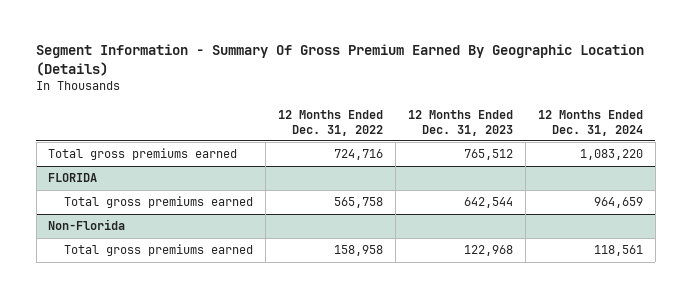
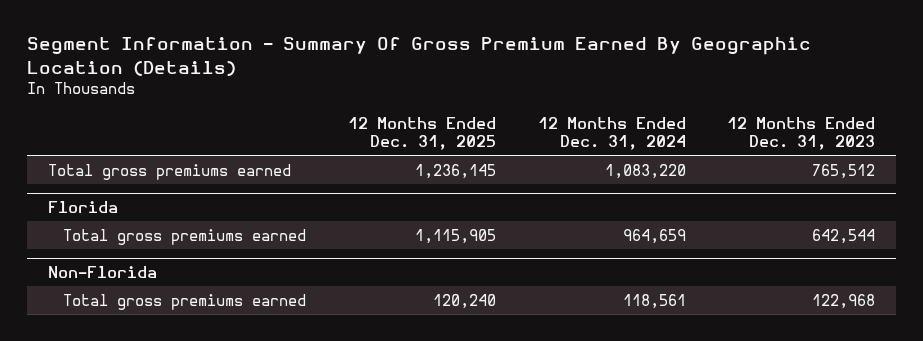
[278,109,384,136] 12 Months Ended Dec. 31, 2022 -> none
none -> [347,116,496,150] 12 Months Ended Dec. 31, 2025
[48,173,98,183] FLORIDA -> [47,200,118,213] Florida

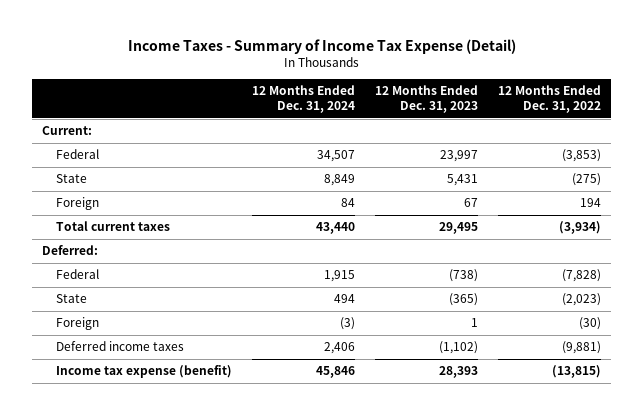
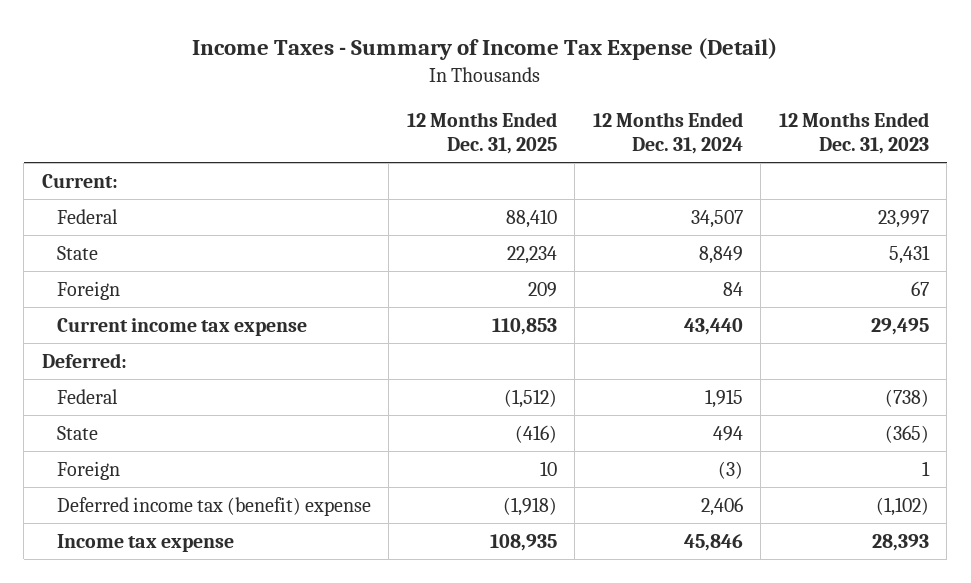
[497,85,601,114] 12 Months Ended Dec. 31, 2022 -> none
none -> [406,112,557,154] 12 Months Ended Dec. 31, 2025
[55,221,170,232] Total current taxes -> [56,317,307,336] Current income tax expense
[55,341,184,352] Deferred income taxes -> [56,496,371,516] Deferred income tax (benefit) expense
[55,365,232,379] Income tax expense (benefit) -> [56,533,234,552] Income tax expense

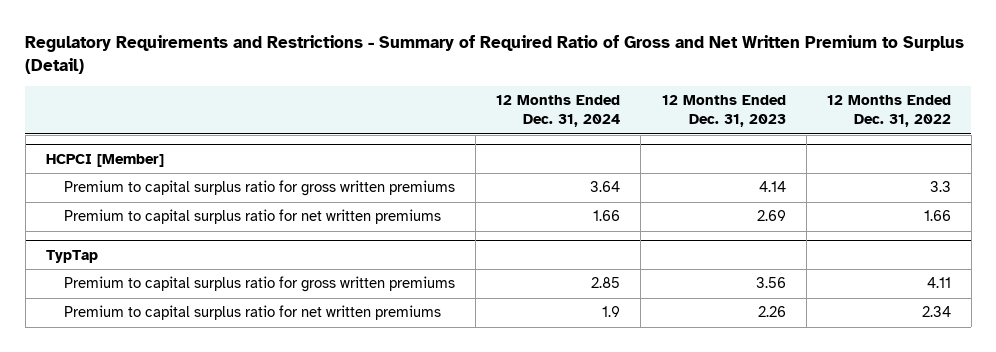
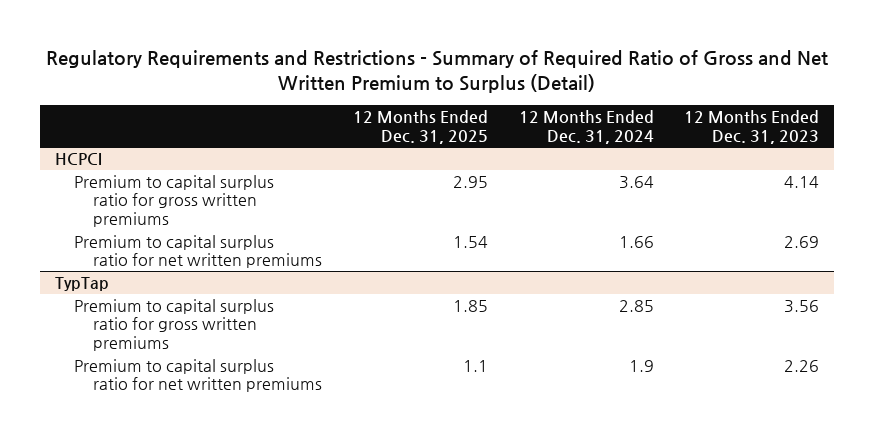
[826,95,951,128] 12 Months Ended Dec. 31, 2022 -> none
none -> [353,110,489,144] 12 Months Ended Dec. 31, 2025
[45,153,164,167] HCPCI [Member] -> [54,152,102,165] HCPCI

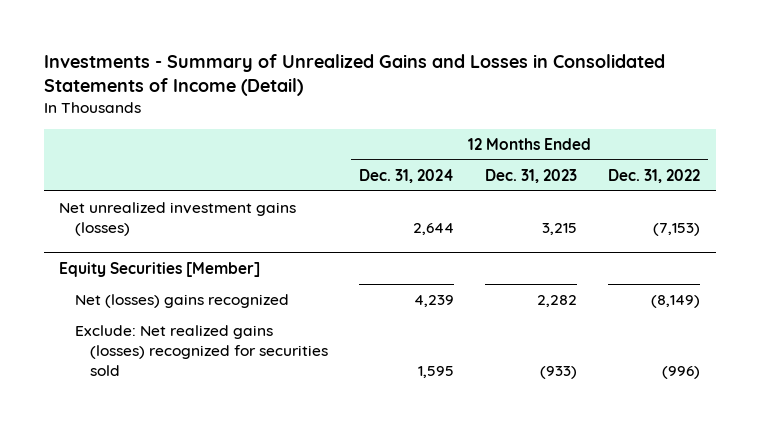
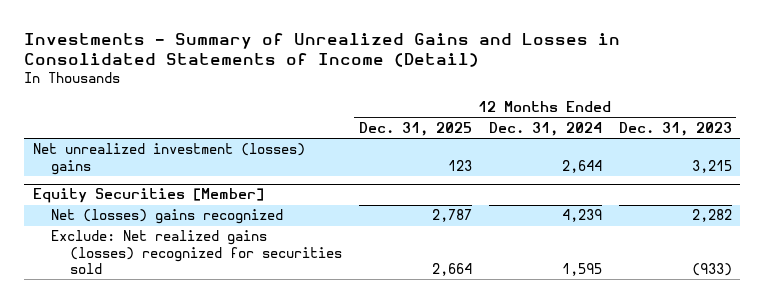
[608,168,701,183] Dec. 31, 2022 -> none
none -> [358,121,472,136] Dec. 31, 2025
[59,201,297,236] Net unrealized investment gains (losses) -> [32,143,305,175] Net unrealized investment (losses) gains

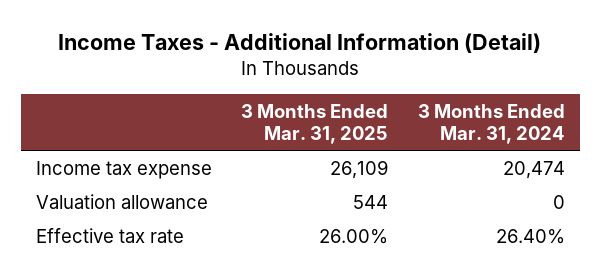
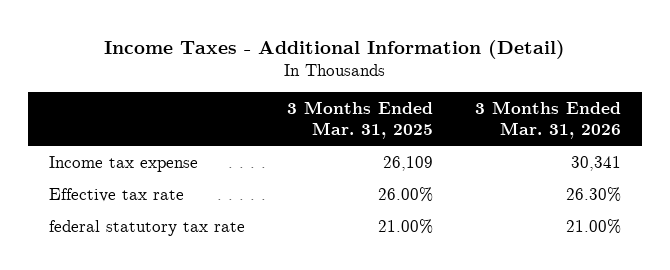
[418,104,566,144] 3 Months Ended Mar. 31, 2024 -> none
none -> [475,100,622,139] 3 Months Ended Mar. 31, 2026
[35,194,208,210] Valuation allowance -> none
none -> [49,219,246,236] federal statutory tax rate

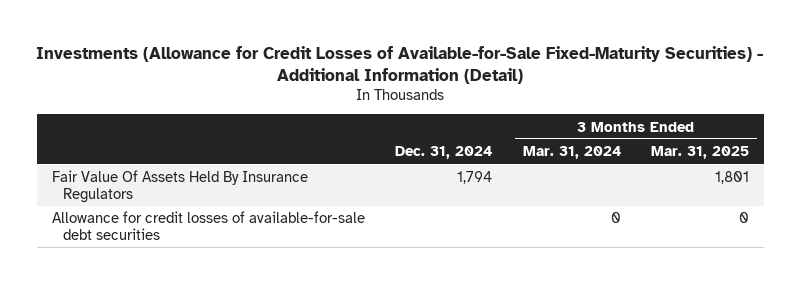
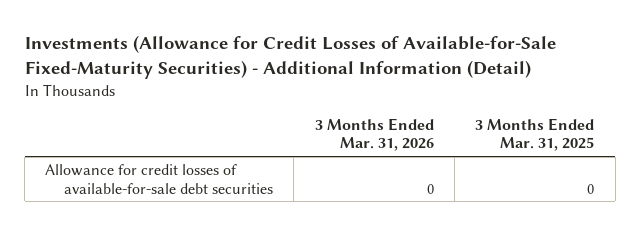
[395,146,493,160] Dec. 31, 2024 -> none
[522,146,621,160] Mar. 31, 2024 -> none
none -> [314,117,434,152] 3 Months Ended Mar. 31, 2026
[51,170,308,203] Fair Value Of Assets Held By Insurance Regulators -> none

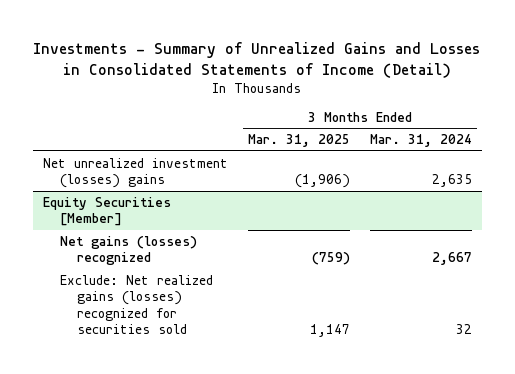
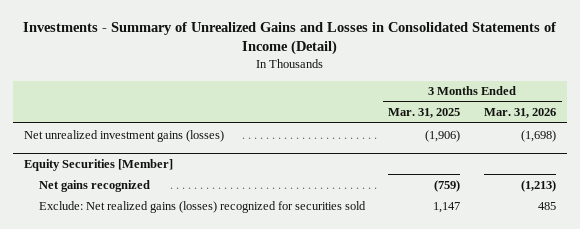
[370,134,473,148] Mar. 31, 2024 -> none
none -> [483,108,556,119] Mar. 31, 2026
[42,157,228,189] Net unrealized investment (losses) gains -> [24,129,225,142] Net unrealized investment gains (losses)
[59,235,197,266] Net gains (losses) recognized -> [39,179,151,192] Net gains recognized

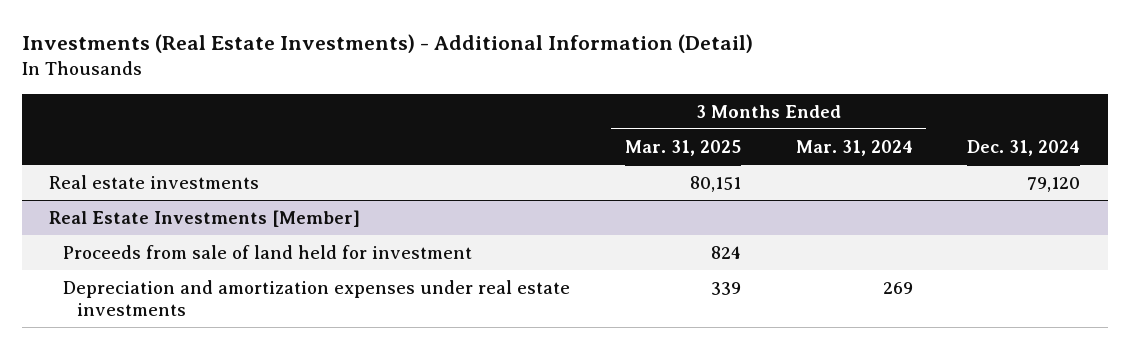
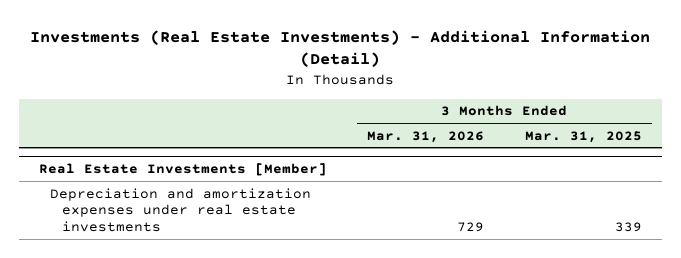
[795,139,913,156] Mar. 31, 2024 -> none
[967,139,1081,156] Dec. 31, 2024 -> none
none -> [367,130,485,143] Mar. 31, 2026
[49,175,260,190] Real estate investments -> none
[62,245,472,260] Proceeds from sale of land held for investment -> none

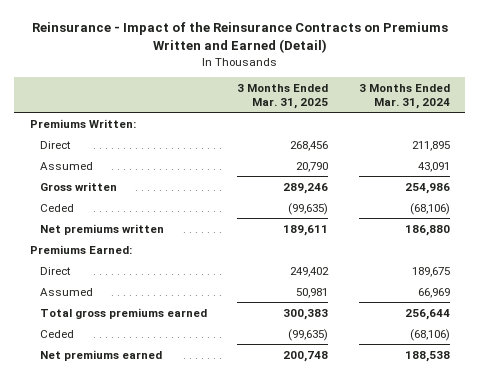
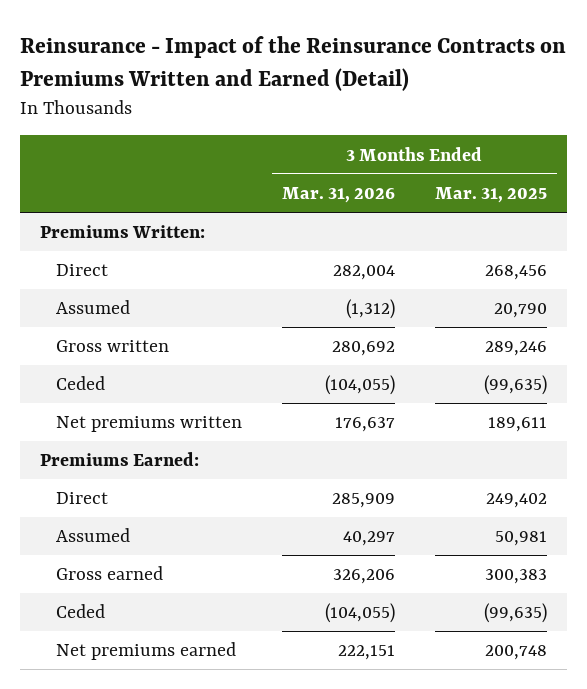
[358,83,450,109] 3 Months Ended Mar. 31, 2024 -> none
none -> [281,187,395,204] Mar. 31, 2026
[39,307,207,319] Total gross premiums earned -> [55,566,163,581] Gross earned

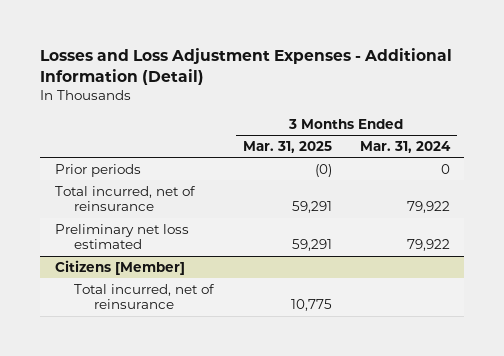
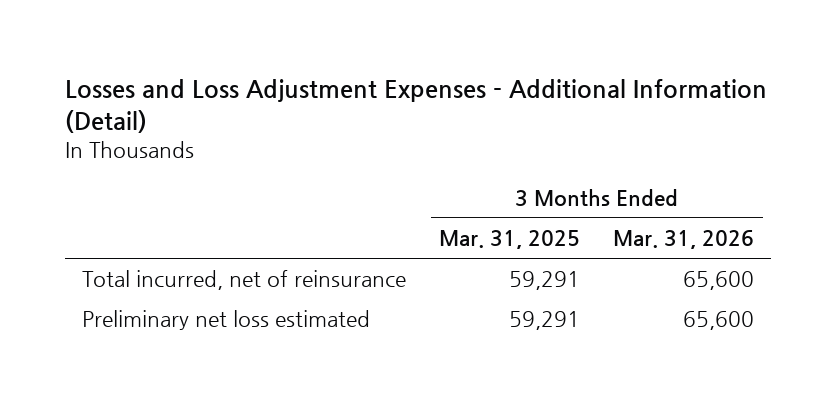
[359,140,451,153] Mar. 31, 2024 -> none
none -> [613,230,755,250] Mar. 31, 2026
[54,163,141,177] Prior periods -> none
[54,259,185,275] Citizens [Member] -> none
[74,283,216,310] Total incurred, net of reinsurance -> none

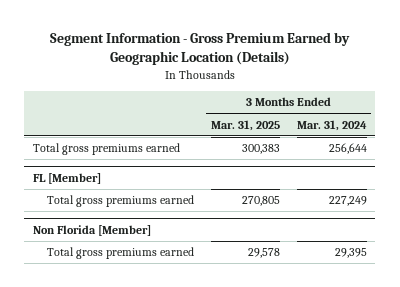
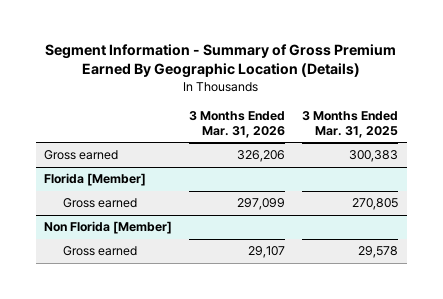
[49,32,350,66] Segment Information - Gross Premium Earned by Geographic Location (Details) -> [45,43,397,79] Segment Information - Summary of Gross Premium Earned By Geographic Location (Details)
[296,119,367,131] Mar. 31, 2024 -> none
none -> [189,111,286,138] 3 Months Ended Mar. 31, 2026
[32,143,180,156] Total gross premiums earned -> [44,150,119,161] Gross earned
[32,172,101,184] FL [Member] -> [44,173,147,187] Florida [Member]
[46,195,194,208] Total gross premiums earned -> [62,198,137,209] Gross earned
[46,247,194,260] Total gross premiums earned -> [62,246,137,257] Gross earned

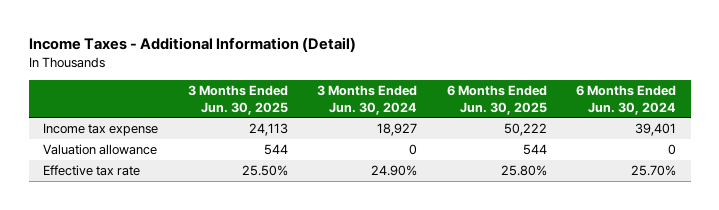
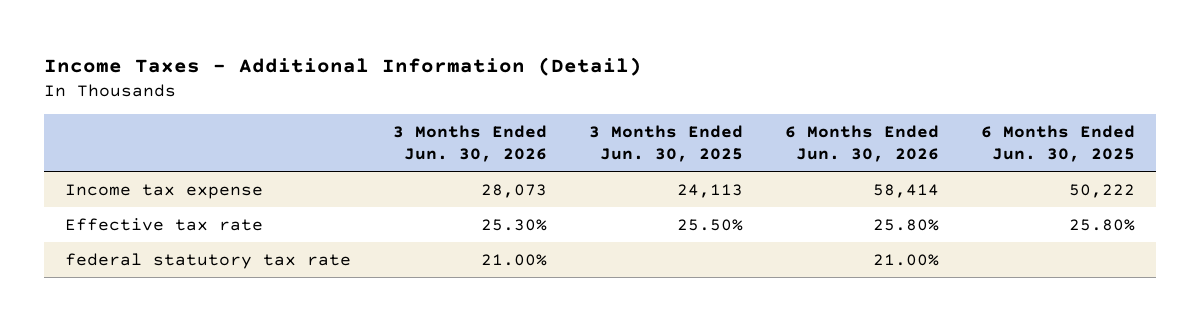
[317,85,418,115] 3 Months Ended Jun. 30, 2024 -> none
[576,85,677,115] 6 Months Ended Jun. 30, 2024 -> none
none -> [392,125,547,162] 3 Months Ended Jun. 30, 2026
none -> [785,125,940,162] 6 Months Ended Jun. 30, 2026
[43,143,158,155] Valuation allowance -> none
none -> [64,253,351,270] federal statutory tax rate

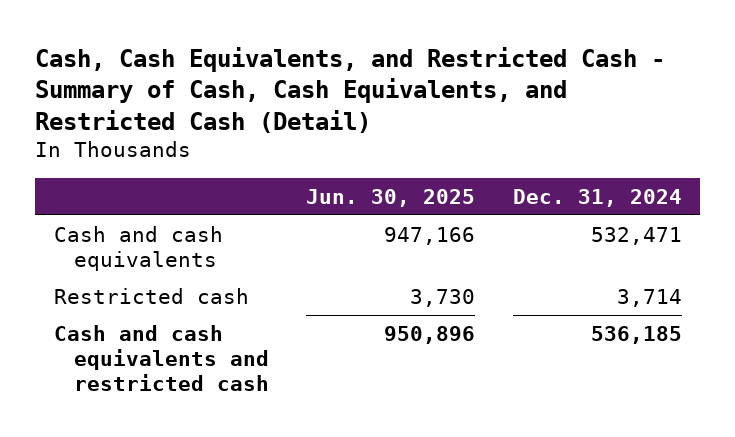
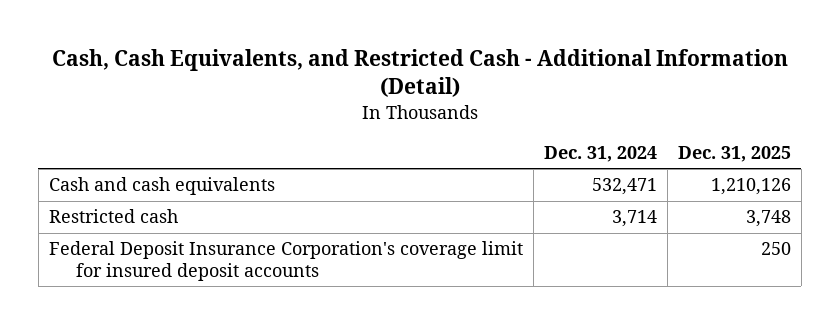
[34,46,665,133] Cash, Cash Equivalents, and Restricted Cash - Summary of Cash, Cash Equivalents, and Restricted Cash (Detail) -> [51,49,788,98] Cash, Cash Equivalents, and Restricted Cash - Additional Information (Detail)
[306,188,476,207] Jun. 30, 2025 -> none
none -> [677,146,791,163] Dec. 31, 2025
[53,324,270,391] Cash and cash equivalents and restricted cash -> none
none -> [48,241,523,281] Federal Deposit Insurance Corporation's coverage limit for insured deposit accounts

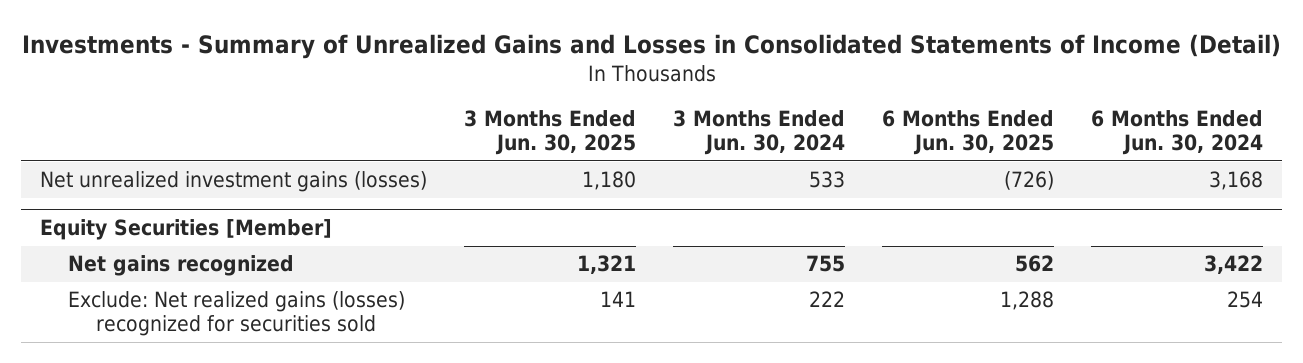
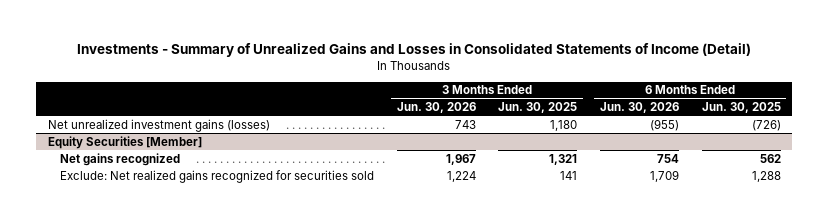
[673,110,846,156] 3 Months Ended Jun. 30, 2024 -> none
[1091,110,1264,156] 6 Months Ended Jun. 30, 2024 -> none
none -> [396,101,476,113] Jun. 30, 2026
none -> [600,101,680,113] Jun. 30, 2026
[68,291,406,337] Exclude: Net realized gains (losses) recognized for securities sold -> [59,169,374,183] Exclude: Net realized gains recognized for securities sold

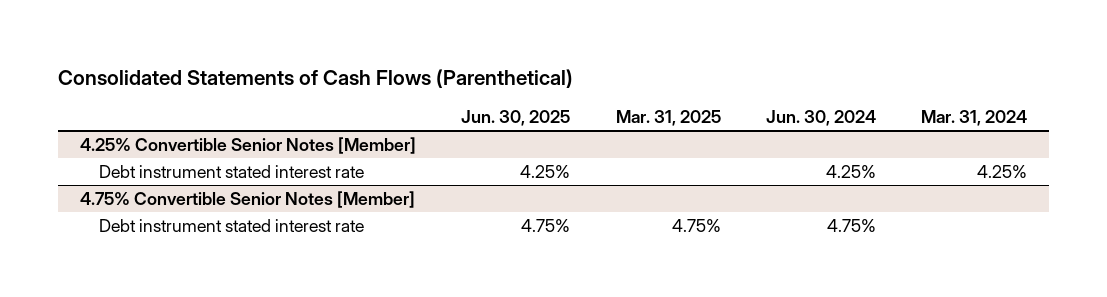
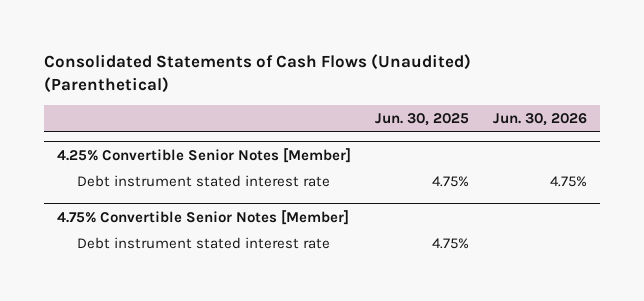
[57,69,573,89] Consolidated Statements of Cash Flows (Parenthetical) -> [44,54,472,94] Consolidated Statements of Cash Flows (Unaudited) (Parenthetical)
[615,109,721,126] Mar. 31, 2025 -> none
[765,109,876,126] Jun. 30, 2024 -> none
[920,109,1027,126] Mar. 31, 2024 -> none
none -> [493,112,588,126] Jun. 30, 2026
[520,165,571,179] 4.25% -> [431,175,469,187] 4.75%

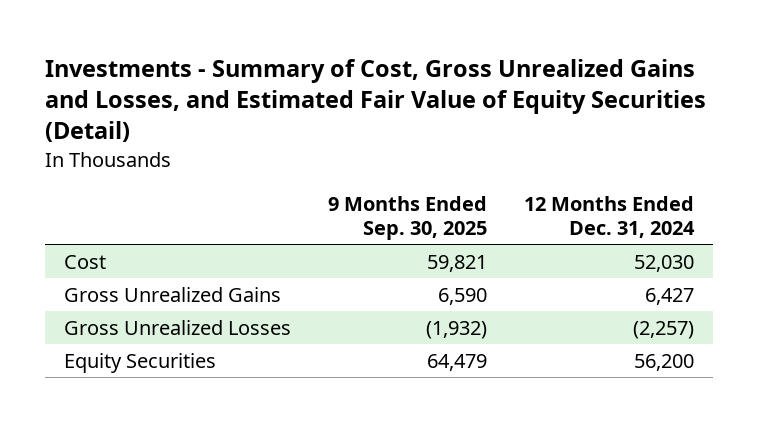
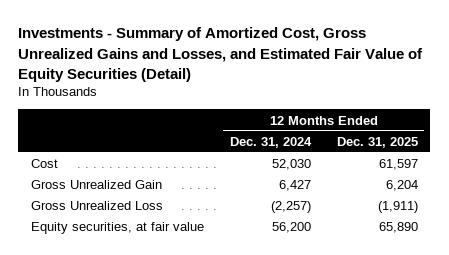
[45,58,707,143] Investments - Summary of Cost, Gross Unrealized Gains and Losses, and Estimated Fair Value of Equity Securities (Detail) -> [18,27,424,82] Investments - Summary of Amortized Cost, Gross Unrealized Gains and Losses, and Estimated Fair Value of Equity Securities (Detail)
[327,195,487,240] 9 Months Ended Sep. 30, 2025 -> none
none -> [336,136,418,148] Dec. 31, 2025
[63,286,281,302] Gross Unrealized Gains -> [31,180,163,190] Gross Unrealized Gain
[63,319,291,335] Gross Unrealized Losses -> [31,201,164,211] Gross Unrealized Loss
[63,352,216,373] Equity Securities -> [31,222,205,235] Equity securities, at fair value

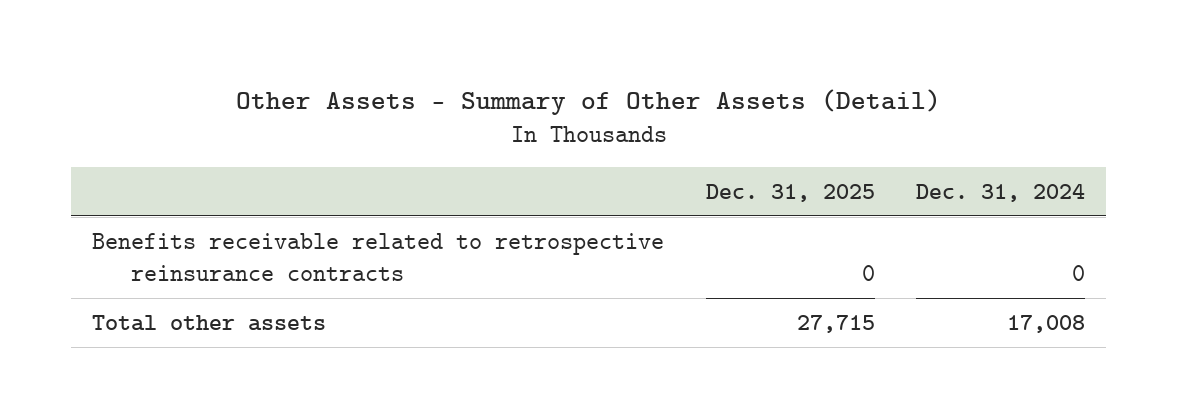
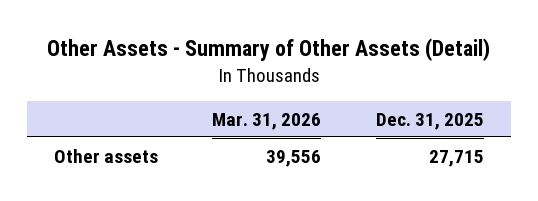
[916,183,1086,202] Dec. 31, 2024 -> none
none -> [212,112,322,130] Mar. 31, 2026
[92,232,665,281] Benefits receivable related to retrospective reinsurance contracts -> none
[92,314,327,331] Total other assets -> [53,148,158,163] Other assets

